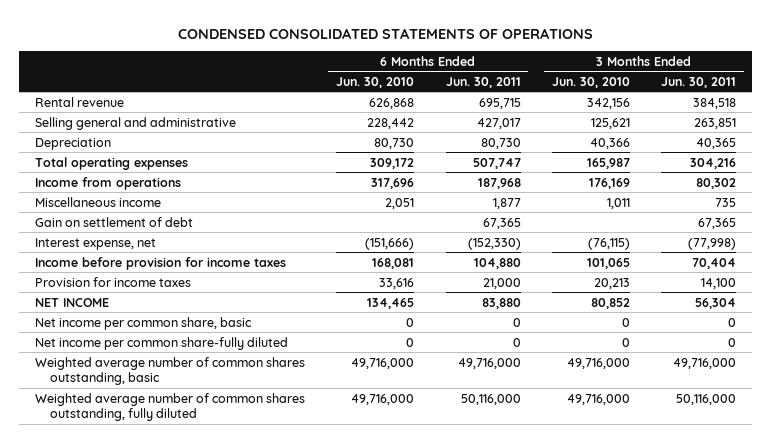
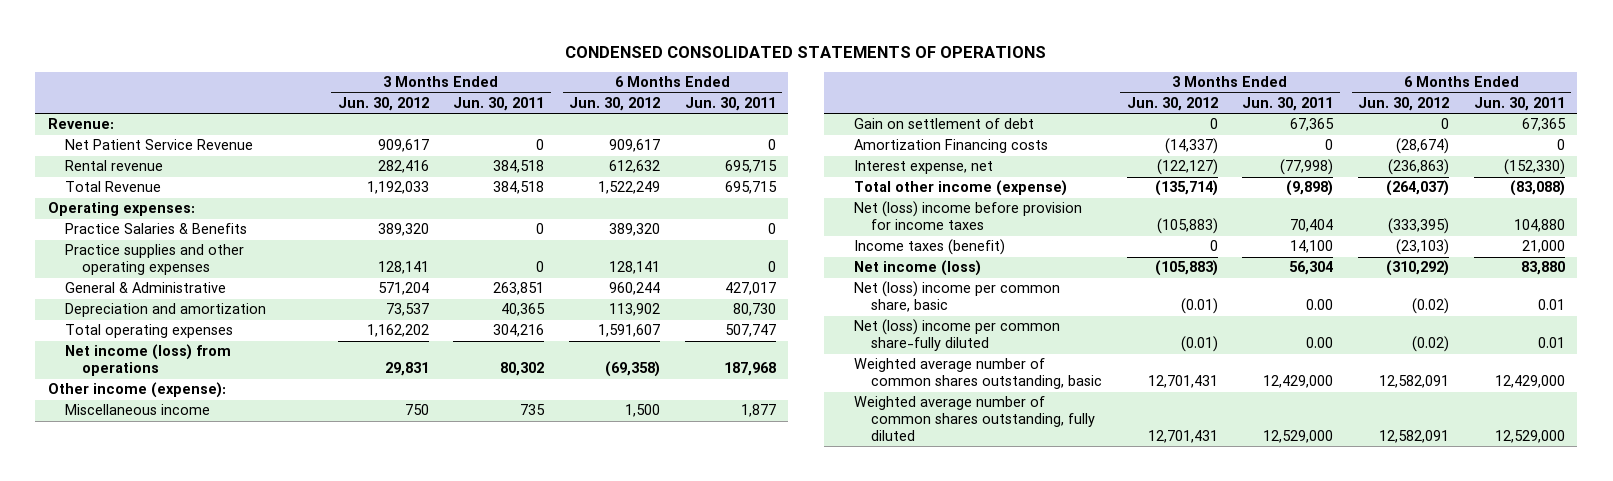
[336,76,415,88] Jun. 30, 2010 -> none
[551,76,630,88] Jun. 30, 2010 -> none
none -> [337,96,429,111] Jun. 30, 2012
none -> [569,96,661,111] Jun. 30, 2012
none -> [47,118,114,130] Revenue:
none -> [64,139,253,151] Net Patient Service Revenue
none -> [64,181,161,193] Total Revenue
none -> [47,202,195,217] Operating expenses:
none -> [64,223,247,235] Practice Salaries & Benefits
none -> [64,244,244,276] Practice supplies and other operating expenses
[34,116,236,130] Selling general and administrative -> [64,282,226,294] General & Administrative
[34,137,111,150] Depreciation -> [64,303,266,318] Depreciation and amortization
[34,176,181,190] Income from operations -> [64,344,231,377] Net income (loss) from operations
none -> [47,382,226,399] Other income (expense):
none -> [853,139,1048,154] Amortization Financing costs
none -> [853,180,1067,197] Total other income (expense)
[34,256,286,270] Income before provision for income taxes -> [853,201,1082,231] Net (loss) income before provision for income taxes
[34,276,191,287] Provision for income taxes -> [853,239,1005,256] Income taxes (benefit)
[34,297,109,307] NET INCOME -> [853,260,981,277] Net income (loss)
[34,316,252,330] Net income per common share, basic -> [853,281,1060,313] Net (loss) income per common share, basic
[512,317,521,327] 0 -> [1537,299,1565,311] 0.01
[728,317,737,327] 0 -> [1306,299,1334,311] 0.00
[34,336,288,350] Net income per common share-fully diluted -> [853,319,1060,352] Net (loss) income per common share-fully diluted
[512,337,521,347] 0 -> [1537,337,1565,349] 0.01
[728,337,737,347] 0 -> [1306,337,1334,349] 0.00
[457,357,521,369] 49,716,000 -> [1494,375,1565,389] 12,429,000
[673,357,737,369] 49,716,000 -> [1263,375,1334,389] 12,429,000
[460,393,521,405] 50,116,000 -> [1494,430,1565,444] 12,529,000
[676,393,737,405] 50,116,000 -> [1263,430,1334,444] 12,529,000

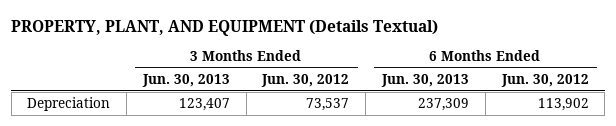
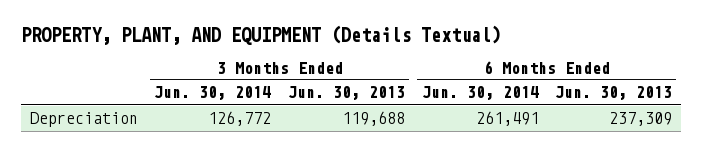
[261,73,350,87] Jun. 30, 2012 -> none
[500,73,589,87] Jun. 30, 2012 -> none
none -> [154,86,272,101] Jun. 30, 2014
none -> [421,86,539,101] Jun. 30, 2014
[178,98,230,112] 123,407 -> [341,111,405,127] 119,688

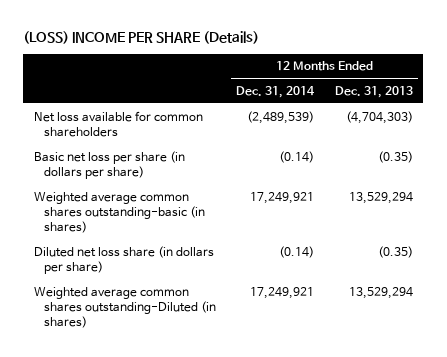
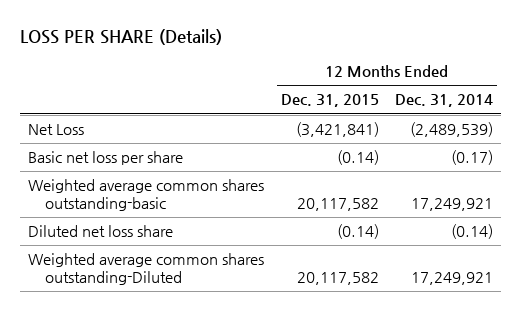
[23,30,260,44] (LOSS) INCOME PER SHARE (Details) -> [20,29,223,46] LOSS PER SHARE (Details)
[335,85,414,98] Dec. 31, 2013 -> none
none -> [280,94,379,108] Dec. 31, 2015
[33,110,203,137] Net loss available for common shareholders -> [28,124,85,136] Net Loss
[33,150,185,179] Basic net loss per share (in dollars per share) -> [28,151,184,166] Basic net loss per share
[279,150,315,163] (0.14) -> [451,150,494,166] (0.17)
[33,191,205,233] Weighted average common shares outstanding-basic (in shares) -> [28,179,265,212] Weighted average common shares outstanding-basic
[33,245,214,274] Diluted net loss share (in dollars per share) -> [28,225,174,238] Diluted net loss share
[33,286,216,328] Weighted average common shares outstanding-Diluted (in shares) -> [28,253,265,286] Weighted average common shares outstanding-Diluted

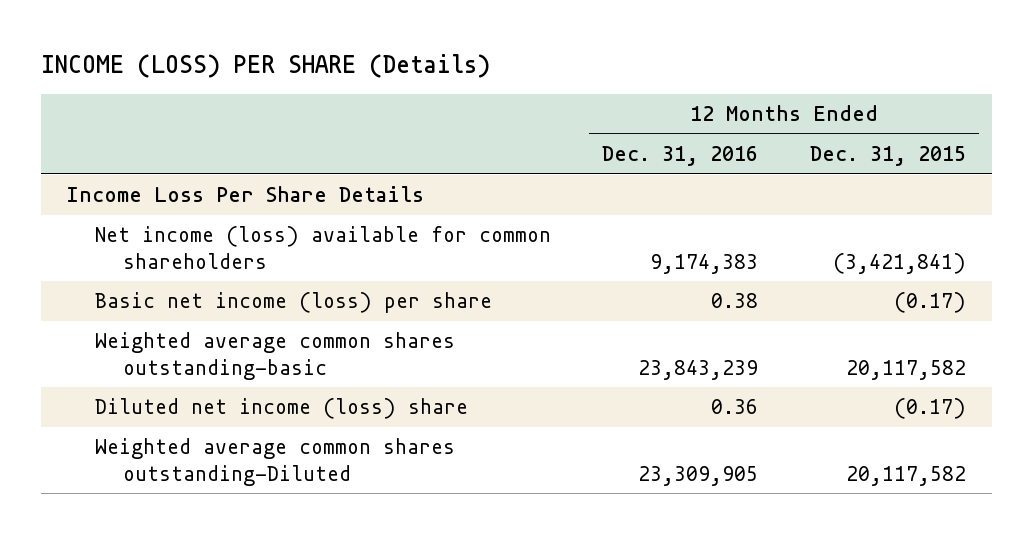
[20,29,223,46] LOSS PER SHARE (Details) -> [40,54,490,79] INCOME (LOSS) PER SHARE (Details)
[395,94,494,108] Dec. 31, 2014 -> none
none -> [602,146,759,167] Dec. 31, 2016
none -> [66,186,425,203] Income Loss Per Share Details
[28,124,85,136] Net Loss -> [94,226,551,269] Net income (loss) available for common shareholders
[28,151,184,166] Basic net loss per share -> [94,292,492,314] Basic net income (loss) per share
[336,150,379,166] (0.14) -> [894,292,967,314] (0.17)
[28,225,174,238] Diluted net loss share -> [94,398,468,420] Diluted net income (loss) share
[336,224,379,240] (0.14) -> [894,398,967,420] (0.17)

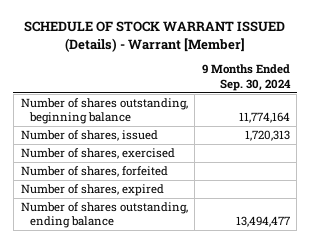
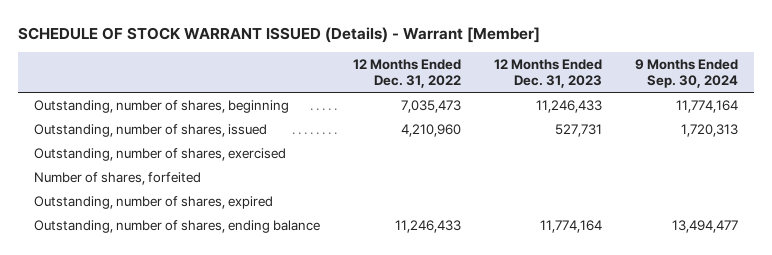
none -> [353,58,462,88] 12 Months Ended Dec. 31, 2022
none -> [493,58,602,88] 12 Months Ended Dec. 31, 2023
[20,98,188,125] Number of shares outstanding, beginning balance -> [34,99,290,113] Outstanding, number of shares, beginning
[20,130,158,142] Number of shares, issued -> [34,123,268,137] Outstanding, number of shares, issued
[20,148,175,160] Number of shares, exercised -> [34,147,287,161] Outstanding, number of shares, exercised
[20,184,164,197] Number of shares, expired -> [34,195,274,209] Outstanding, number of shares, expired
[20,202,188,229] Number of shares outstanding, ending balance -> [34,219,321,233] Outstanding, number of shares, ending balance

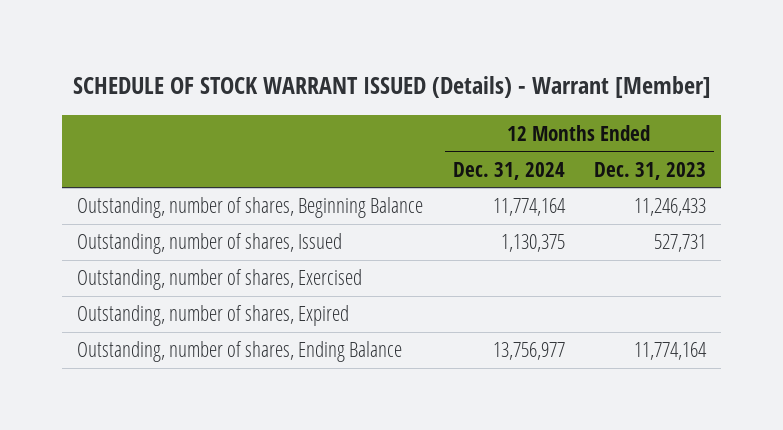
[353,58,462,88] 12 Months Ended Dec. 31, 2022 -> none
[634,58,738,88] 9 Months Ended Sep. 30, 2024 -> none
none -> [452,161,565,180] Dec. 31, 2024
[34,171,202,185] Number of shares, forfeited -> none
[34,99,290,113] Outstanding, number of shares, beginning -> [76,197,423,219] Outstanding, number of shares, Beginning Balance
[34,123,268,137] Outstanding, number of shares, issued -> [76,233,342,255] Outstanding, number of shares, Issued
[34,147,287,161] Outstanding, number of shares, exercised -> [76,269,362,291] Outstanding, number of shares, Exercised
[34,195,274,209] Outstanding, number of shares, expired -> [76,305,349,327] Outstanding, number of shares, Expired
[34,219,321,233] Outstanding, number of shares, ending balance -> [76,341,402,363] Outstanding, number of shares, Ending Balance

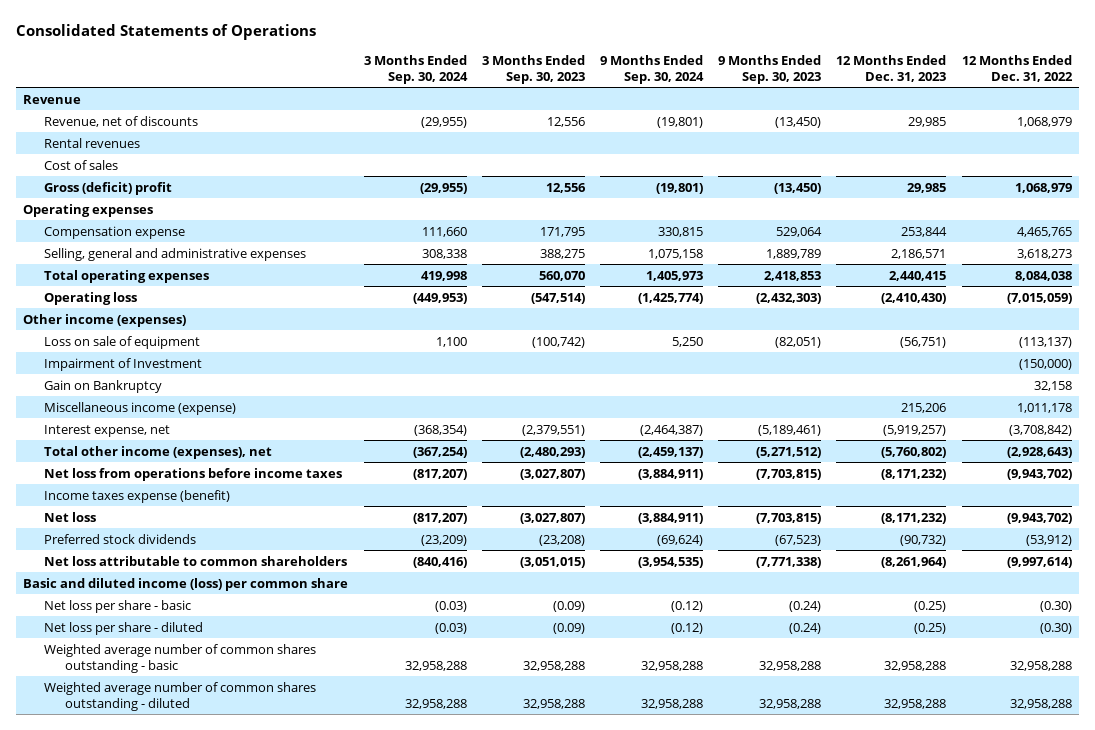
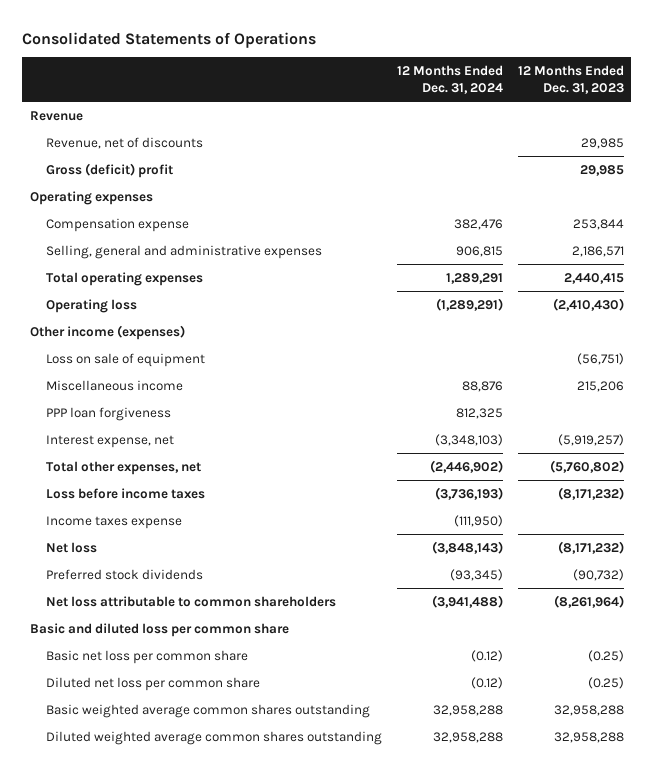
[363,55,468,85] 3 Months Ended Sep. 30, 2024 -> none
[481,55,585,85] 3 Months Ended Sep. 30, 2023 -> none
[600,55,705,85] 9 Months Ended Sep. 30, 2024 -> none
[718,55,822,85] 9 Months Ended Sep. 30, 2023 -> none
[961,55,1073,83] 12 Months Ended Dec. 31, 2022 -> none
none -> [397,65,504,95] 12 Months Ended Dec. 31, 2024
[44,137,141,148] Rental revenues -> none
[44,159,119,170] Cost of sales -> none
[44,357,203,371] Impairment of Investment -> none
[44,379,163,393] Gain on Bankruptcy -> none
[44,401,237,415] Miscellaneous income (expense) -> [46,379,184,391] Miscellaneous income
none -> [46,406,172,421] PPP loan forgiveness
[44,445,273,459] Total other income (expenses), net -> [46,460,202,475] Total other expenses, net
[44,467,343,481] Net loss from operations before income taxes -> [46,487,206,499] Loss before income taxes
[44,489,231,503] Income taxes expense (benefit) -> [46,515,183,529] Income taxes expense
[23,577,349,591] Basic and diluted income (loss) per common share -> [29,622,289,637] Basic and diluted loss per common share
[44,599,192,613] Net loss per share - basic -> [46,649,249,664] Basic net loss per common share
[44,621,204,635] Net loss per share - diluted -> [46,676,261,691] Diluted net loss per common share
[44,643,317,673] Weighted average number of common shares outstanding - basic -> [46,703,371,718] Basic weighted average common shares outstanding
[44,681,317,711] Weighted average number of common shares outstanding - diluted -> [46,730,383,745] Diluted weighted average common shares outstanding

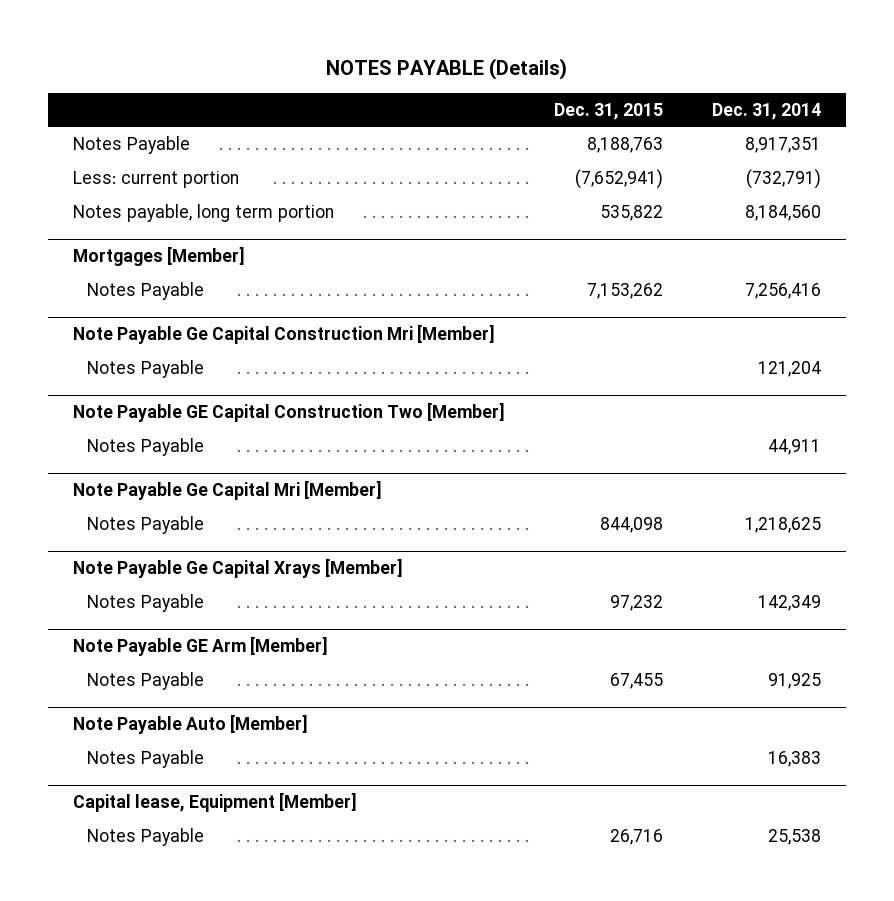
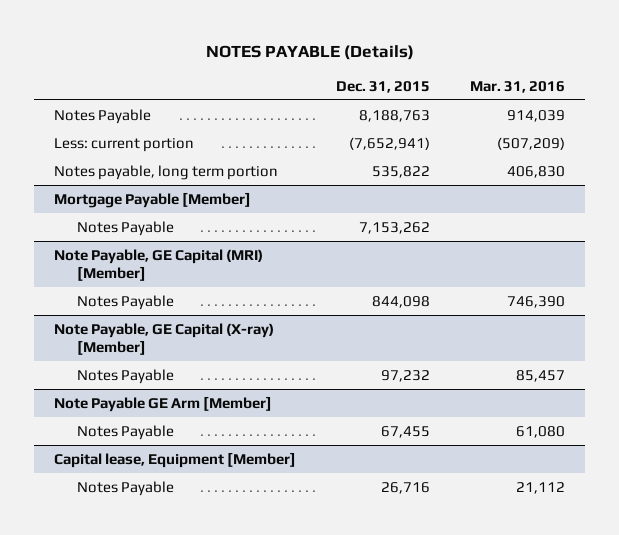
[712,102,822,120] Dec. 31, 2014 -> none
none -> [470,80,566,93] Mar. 31, 2016
[72,246,245,267] Mortgages [Member] -> [54,191,252,208] Mortgage Payable [Member]
[72,324,495,345] Note Payable Ge Capital Construction Mri [Member] -> none
[87,360,205,379] Notes Payable -> none
[72,402,505,423] Note Payable GE Capital Construction Two [Member] -> none
[87,438,205,457] Notes Payable -> none
[72,480,382,501] Note Payable Ge Capital Mri [Member] -> [54,248,264,281] Note Payable, GE Capital (MRI) [Member]
[72,558,403,579] Note Payable Ge Capital Xrays [Member] -> [54,322,275,355] Note Payable, GE Capital (X-ray) [Member]
[72,714,308,735] Note Payable Auto [Member] -> none
[87,750,205,769] Notes Payable -> none

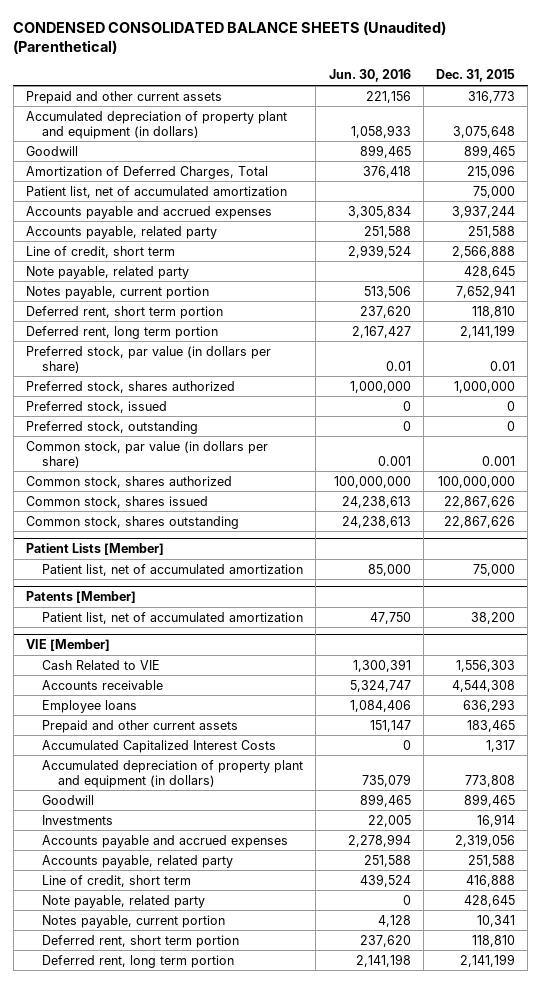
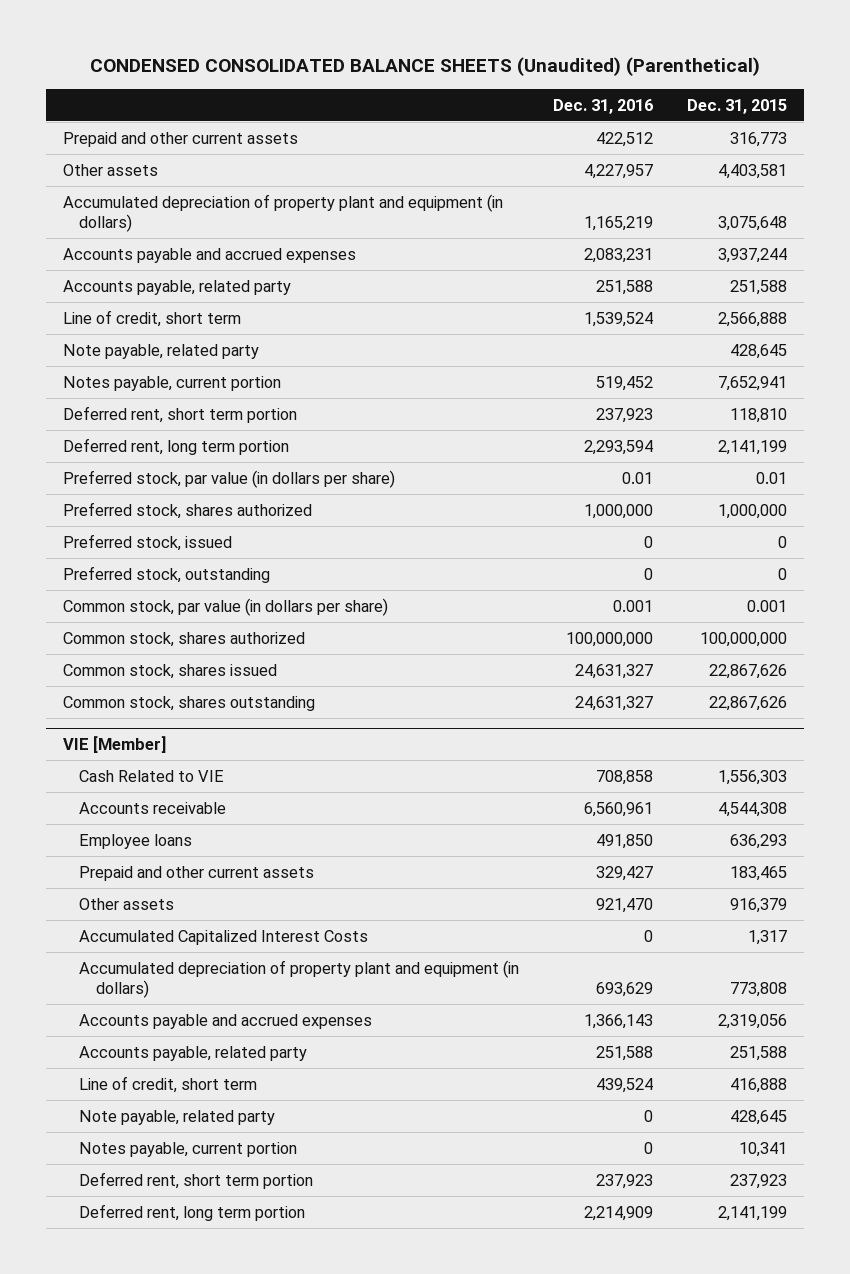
[328,69,411,83] Jun. 30, 2016 -> none
none -> [553,98,654,114] Dec. 31, 2016
none -> [62,163,158,176] Other assets
[26,145,79,156] Goodwill -> none
[26,165,269,179] Amortization of Deferred Charges, Total -> none
[26,185,288,198] Patient list, net of accumulated amortization -> none
[26,543,165,556] Patient Lists [Member] -> none
[42,563,304,576] Patient list, net of accumulated amortization -> none
[26,591,137,604] Patents [Member] -> none
[42,611,304,624] Patient list, net of accumulated amortization -> none
none -> [79,897,175,910] Other assets
[42,794,95,805] Goodwill -> none
[42,814,114,825] Investments -> none
[472,934,516,947] 118,810 -> [729,1173,787,1189] 237,923

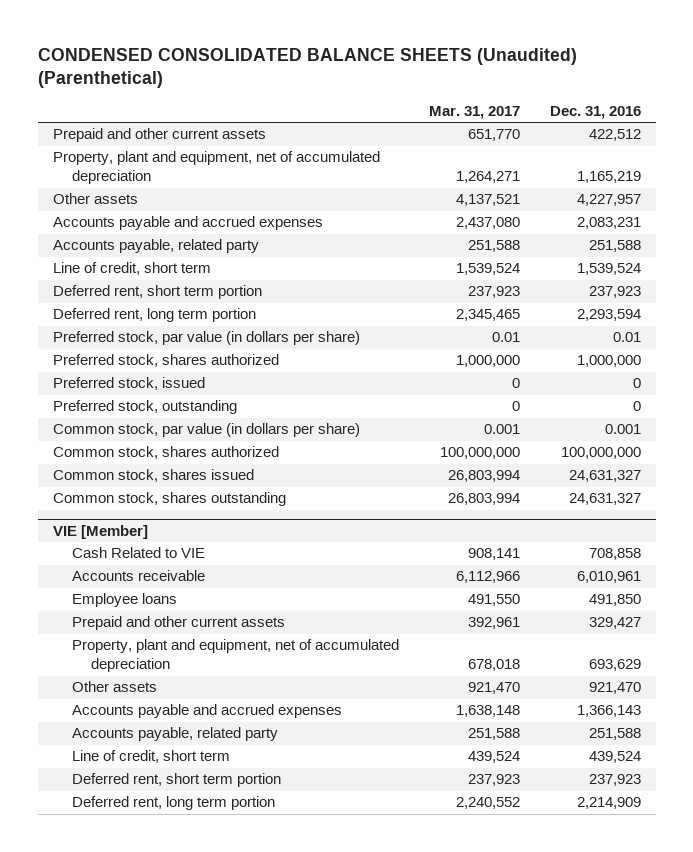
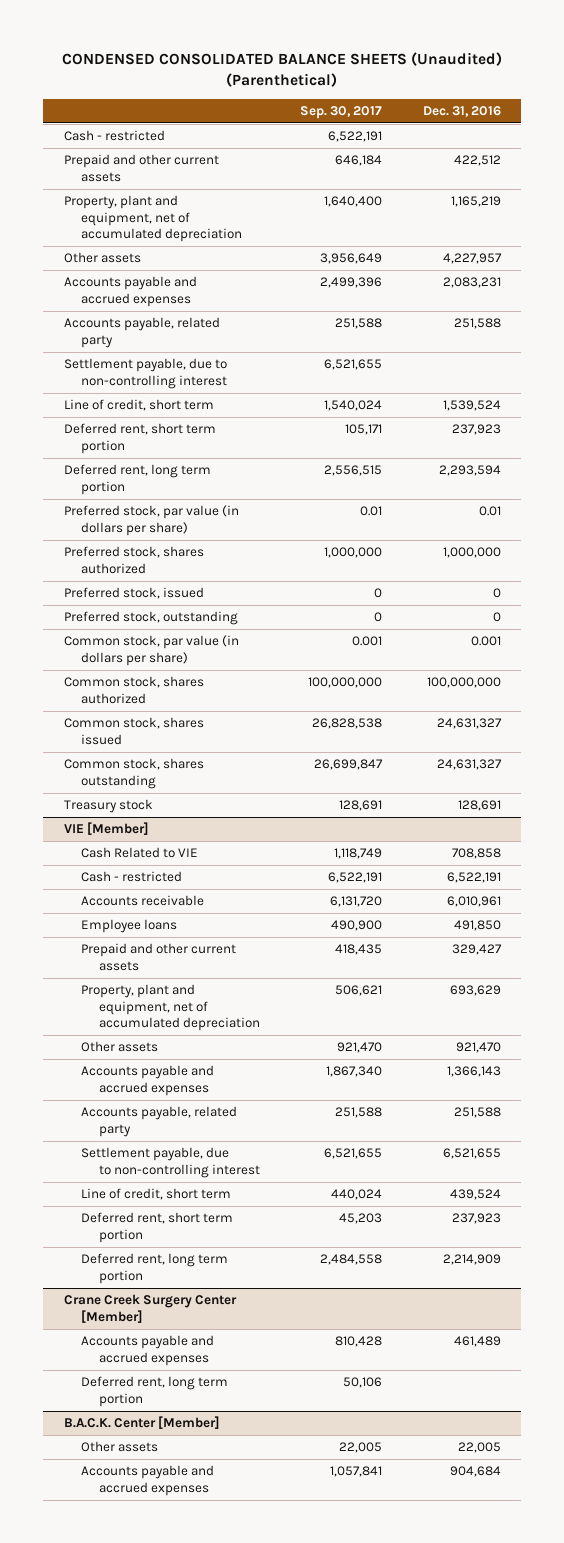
[428,105,520,119] Mar. 31, 2017 -> none
none -> [300,106,383,120] Sep. 30, 2017
none -> [63,130,165,142] Cash - restricted
none -> [63,358,228,389] Settlement payable, due to non-controlling interest
none -> [63,799,153,814] Treasury stock
none -> [81,871,183,883] Cash - restricted
none -> [81,1147,261,1178] Settlement payable, due to non-controlling interest
none -> [63,1294,237,1323] Crane Creek Surgery Center [Member]
none -> [81,1335,215,1366] Accounts payable and accrued expenses
none -> [81,1376,229,1407] Deferred rent, long term portion
none -> [63,1416,220,1430] B.A.C.K. Center [Member]
none -> [81,1441,159,1453] Other assets
none -> [81,1465,215,1496] Accounts payable and accrued expenses

